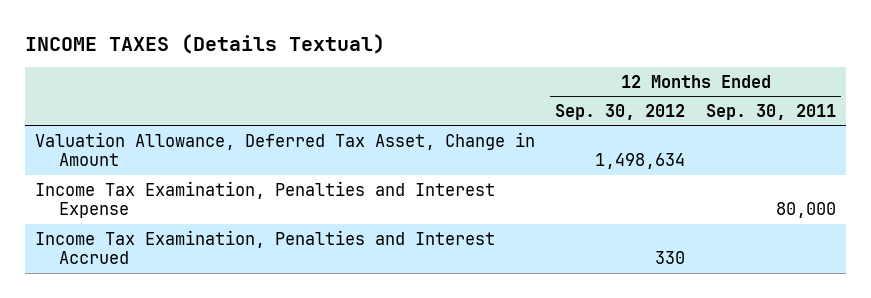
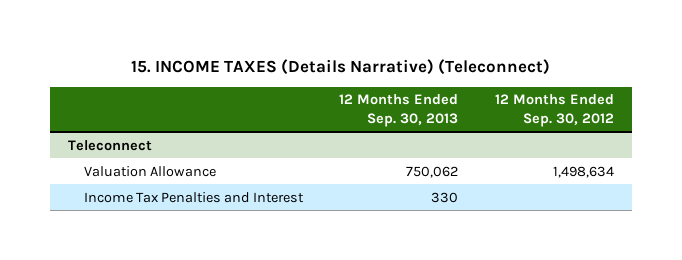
[24,33,385,54] INCOME TAXES (Details Textual) -> [130,59,550,76] 15. INCOME TAXES (Details Narrative) (Teleconnect)
[705,104,836,121] Sep. 30, 2011 -> none
none -> [339,94,459,127] 12 Months Ended Sep. 30, 2013
[34,131,535,167] Valuation Allowance, Deferred Tax Asset, Change in Amount -> none
[34,180,495,219] Income Tax Examination, Penalties and Interest Expense -> none
[34,229,495,265] Income Tax Examination, Penalties and Interest Accrued -> none
none -> [67,139,152,151] Teleconnect
none -> [83,165,216,177] Valuation Allowance
none -> [83,191,304,203] Income Tax Penalties and Interest

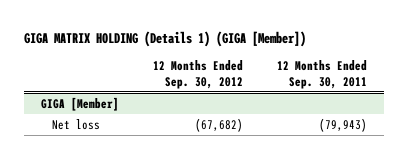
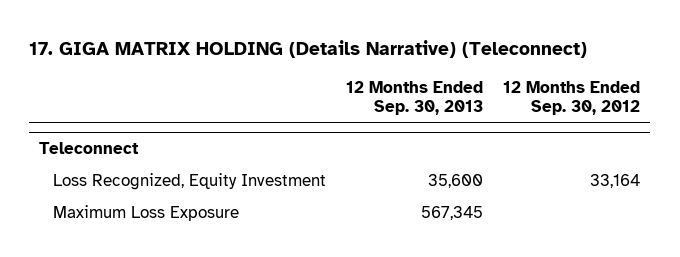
[24,31,307,48] GIGA MATRIX HOLDING (Details 1) (GIGA [Member]) -> [29,39,588,58] 17. GIGA MATRIX HOLDING (Details Narrative) (Teleconnect)
[277,60,368,89] 12 Months Ended Sep. 30, 2011 -> none
none -> [346,80,484,115] 12 Months Ended Sep. 30, 2013
[41,96,120,111] GIGA [Member] -> none
[51,118,100,130] Net loss -> none
none -> [39,142,140,155] Teleconnect
none -> [52,172,326,190] Loss Recognized, Equity Investment
none -> [52,204,239,221] Maximum Loss Exposure

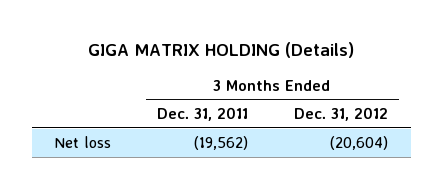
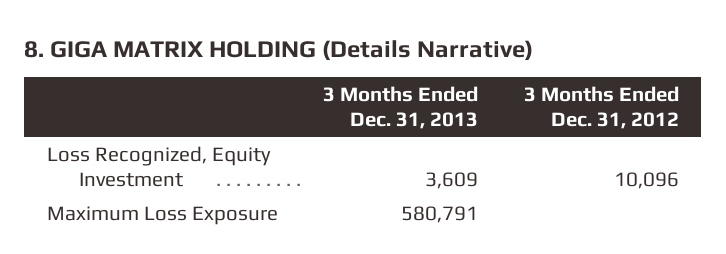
[88,42,355,59] GIGA MATRIX HOLDING (Details) -> [24,39,534,61] 8. GIGA MATRIX HOLDING (Details Narrative)
[157,107,249,122] Dec. 31, 2011 -> none
none -> [323,85,479,130] 3 Months Ended Dec. 31, 2013
[54,136,112,149] Net loss -> [47,145,272,187] Loss Recognized, Equity Investment
[329,136,388,151] (20,604) -> [613,171,679,189] 10,096
none -> [47,205,279,225] Maximum Loss Exposure

